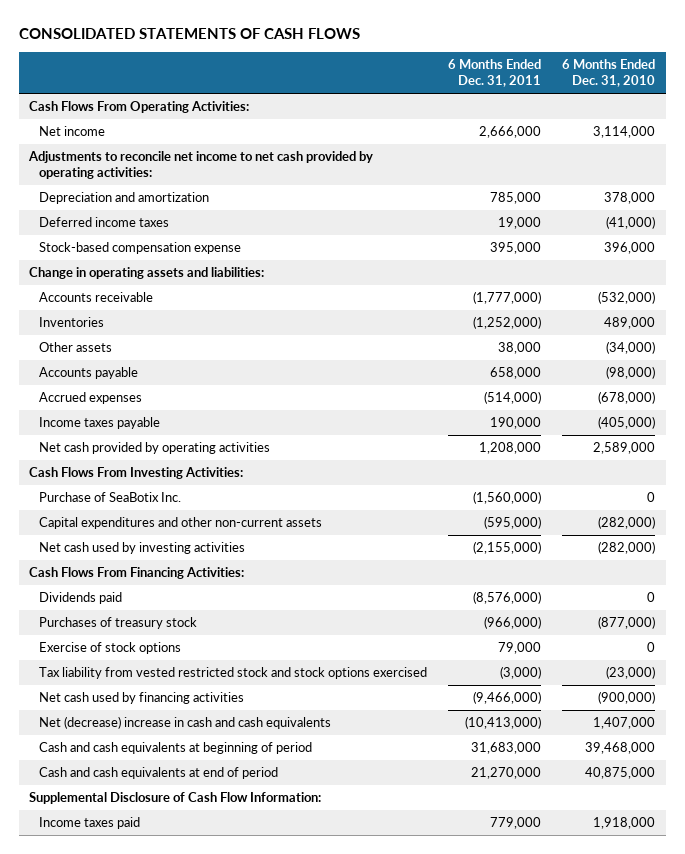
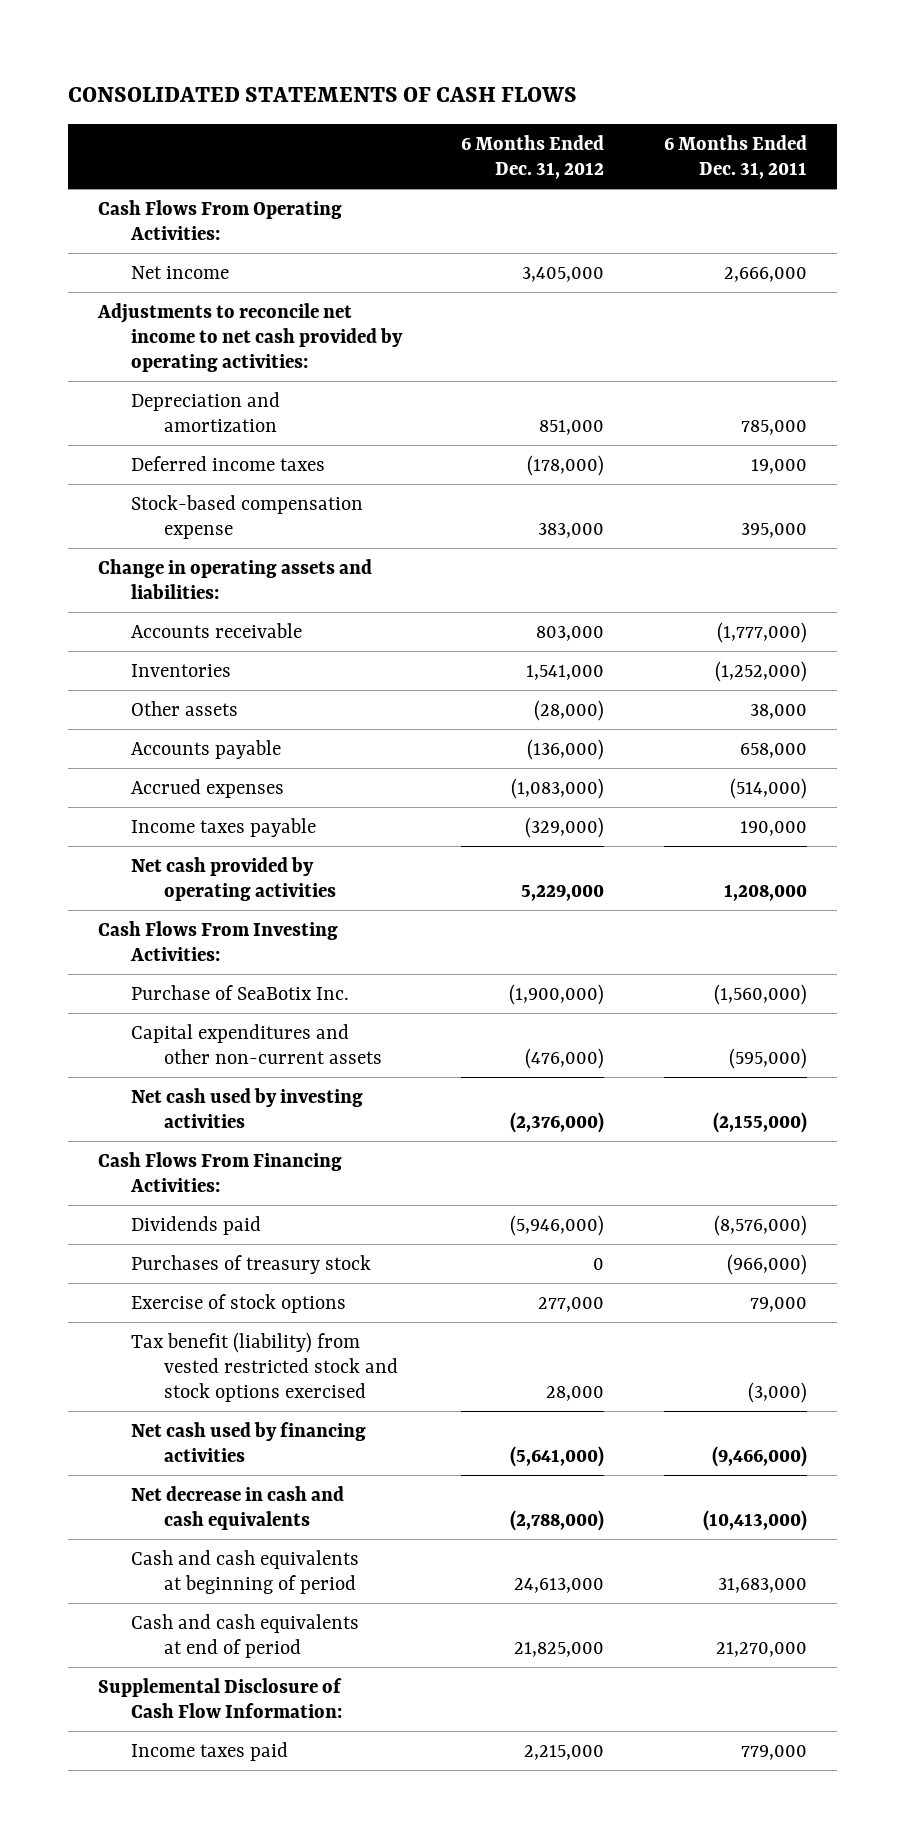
[562,59,656,88] 6 Months Ended Dec. 31, 2010 -> none
none -> [461,134,605,180] 6 Months Ended Dec. 31, 2012
[39,667,428,680] Tax liability from vested restricted stock and stock options exercised -> [130,1331,398,1403] Tax benefit (liability) from vested restricted stock and stock options exercised
[39,716,332,730] Net (decrease) increase in cash and cash equivalents -> [130,1485,344,1530] Net decrease in cash and cash equivalents

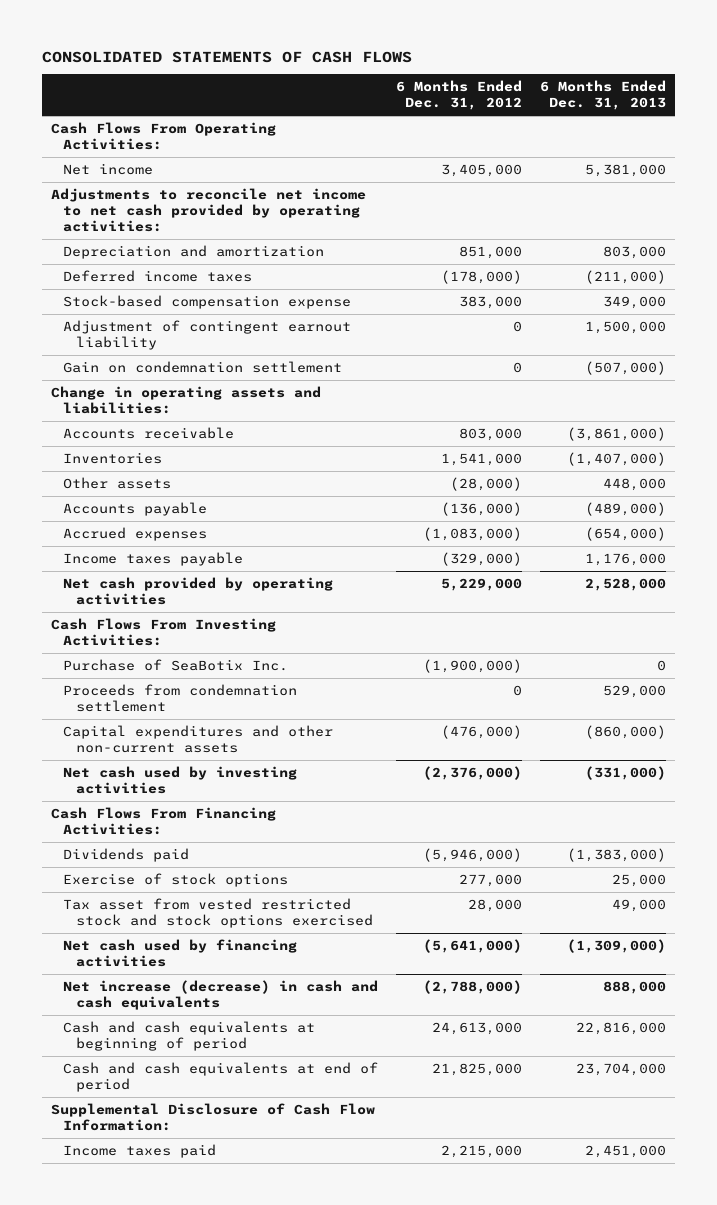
[664,134,808,180] 6 Months Ended Dec. 31, 2011 -> none
none -> [540,80,667,111] 6 Months Ended Dec. 31, 2013
none -> [63,319,352,350] Adjustment of contingent earnout liability
none -> [63,360,343,373] Gain on condemnation settlement
none -> [63,683,298,712] Proceeds from condemnation settlement
[130,1254,371,1274] Purchases of treasury stock -> none
[130,1331,398,1403] Tax benefit (liability) from vested restricted stock and stock options exercised -> [63,897,374,928] Tax asset from vested restricted stock and stock options exercised
[130,1485,344,1530] Net decrease in cash and cash equivalents -> [63,979,379,1010] Net increase (decrease) in cash and cash equivalents

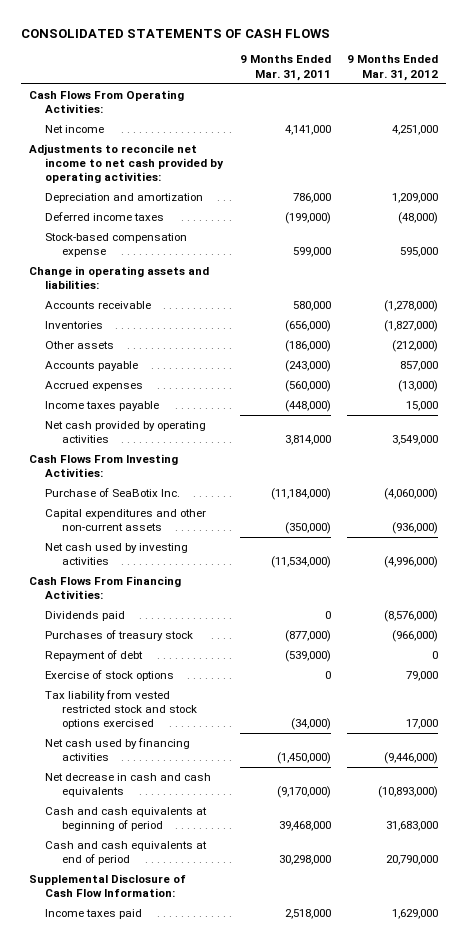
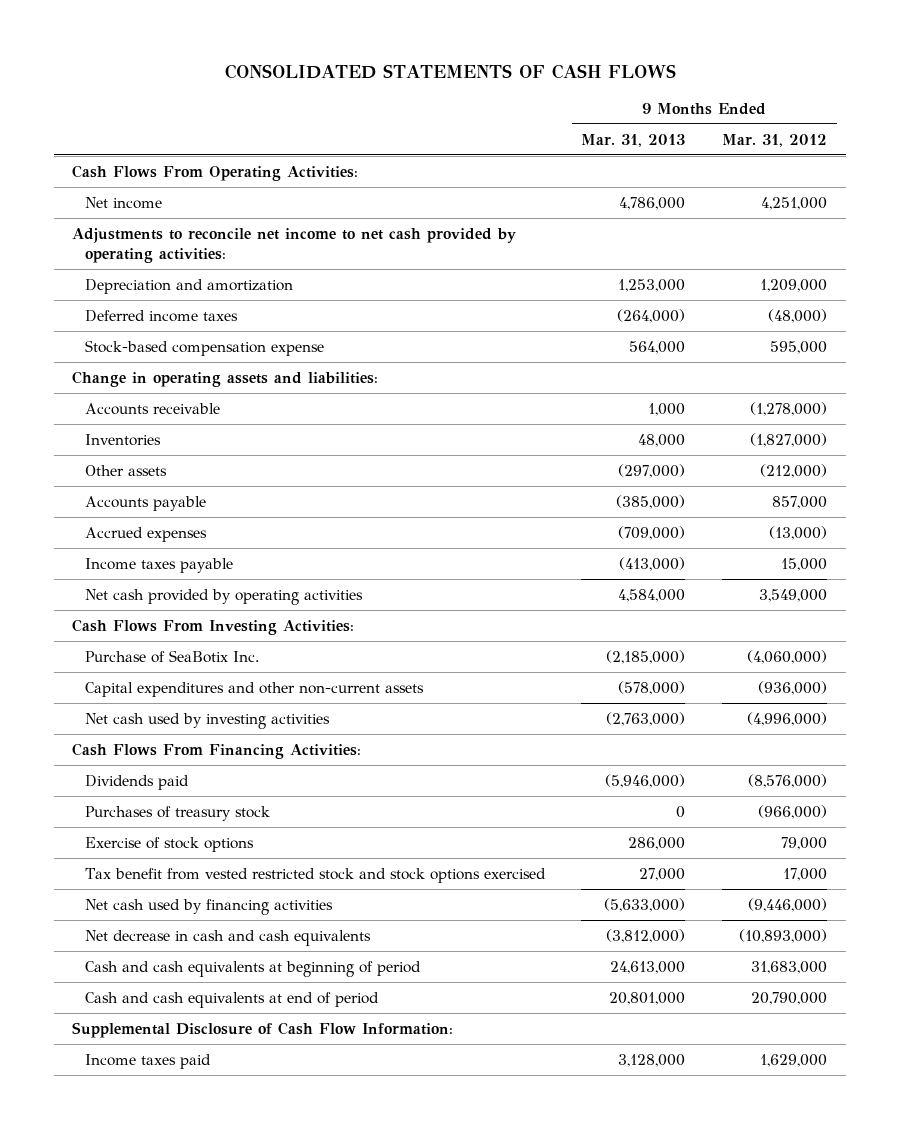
[239,55,331,81] 9 Months Ended Mar. 31, 2011 -> none
none -> [581,133,686,147] Mar. 31, 2013
[45,649,144,661] Repayment of debt -> none
[45,689,197,730] Tax liability from vested restricted stock and stock options exercised -> [84,867,546,883] Tax benefit from vested restricted stock and stock options exercised

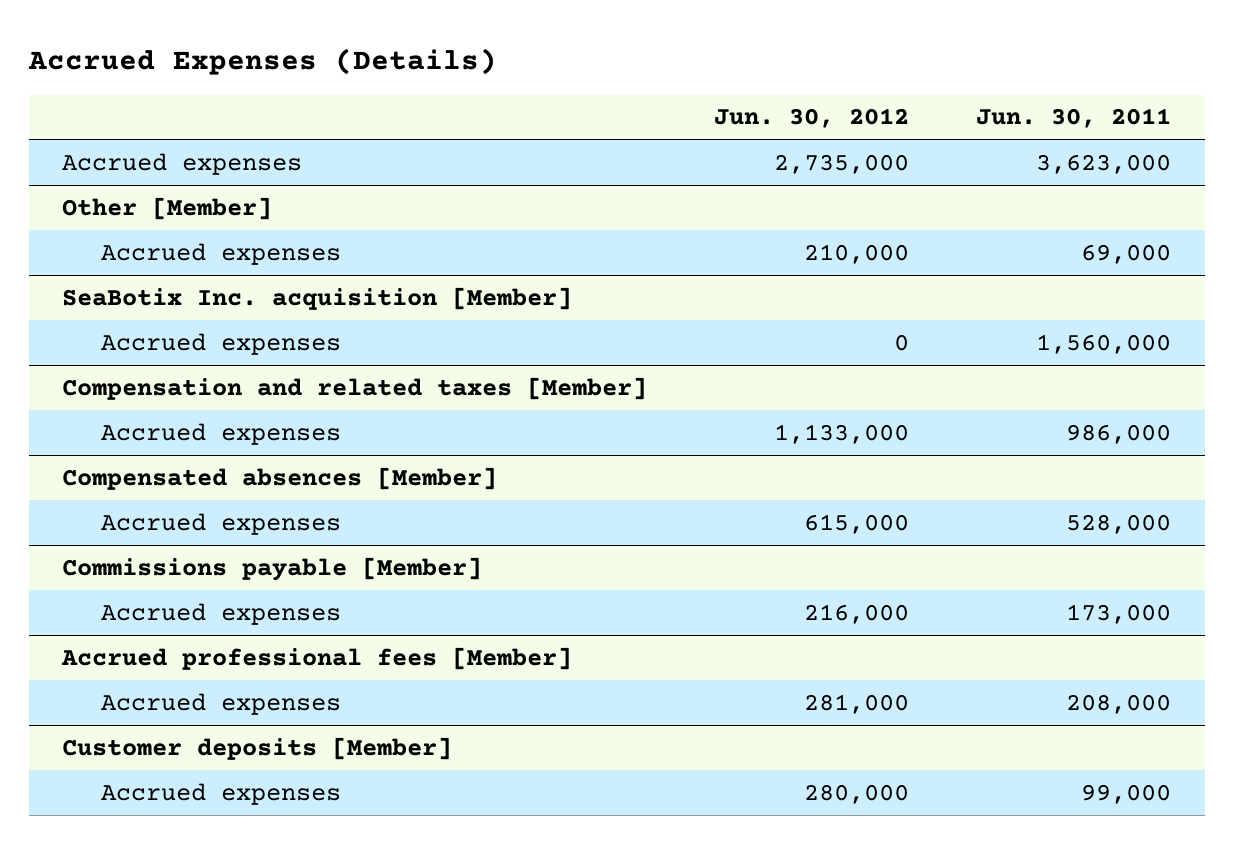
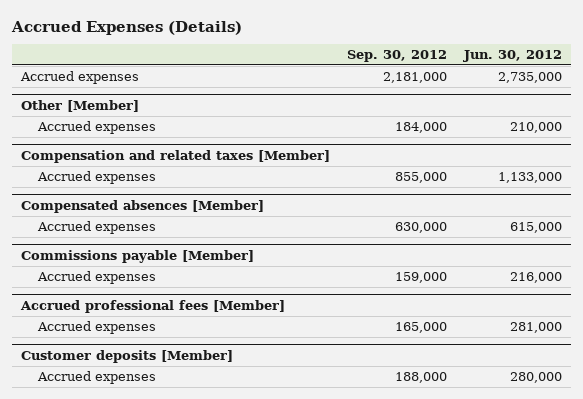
[976,108,1172,129] Jun. 30, 2011 -> none
none -> [347,50,448,63] Sep. 30, 2012
[62,286,573,310] SeaBotix Inc. acquisition [Member] -> none
[101,332,342,355] Accrued expenses -> none

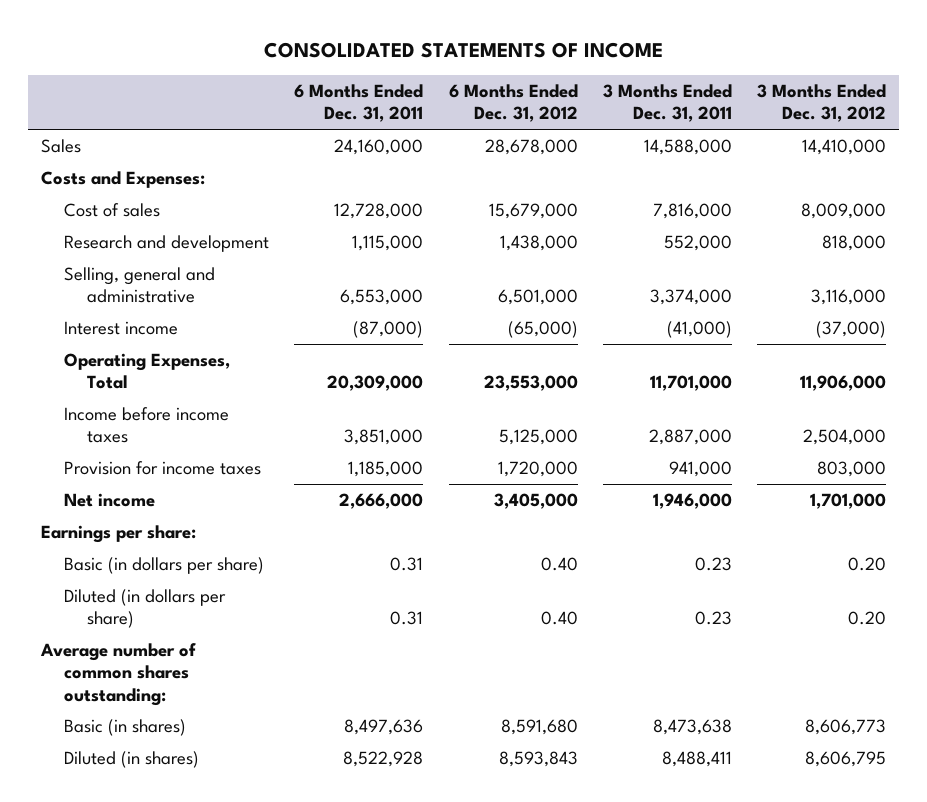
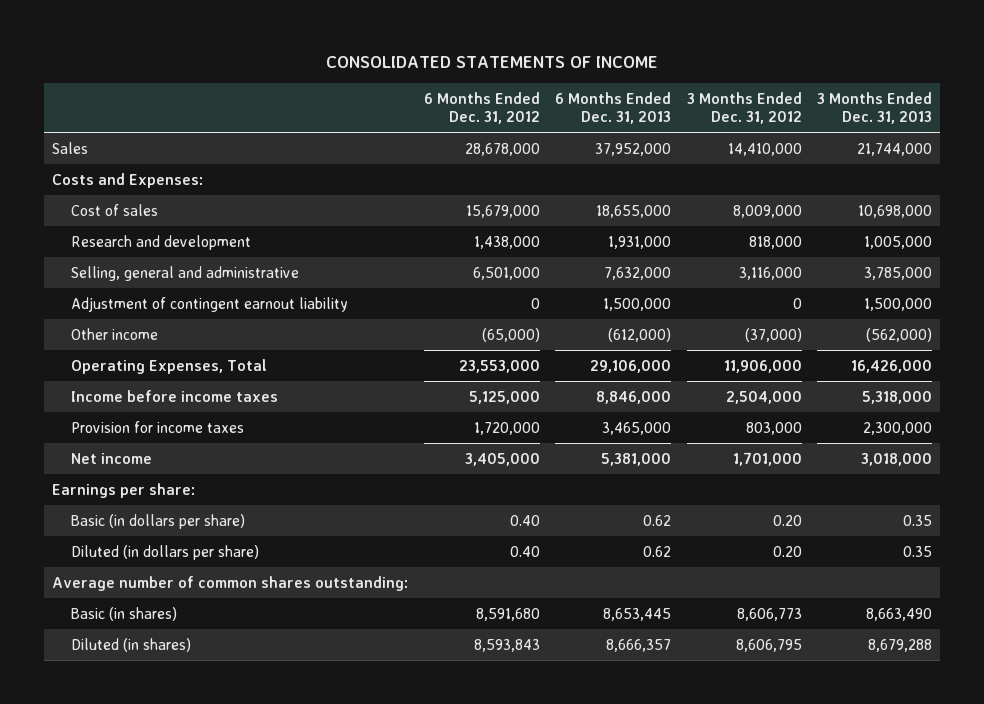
[294,84,424,123] 6 Months Ended Dec. 31, 2011 -> none
[602,84,732,123] 3 Months Ended Dec. 31, 2011 -> none
none -> [555,91,672,125] 6 Months Ended Dec. 31, 2013
none -> [817,91,933,125] 3 Months Ended Dec. 31, 2013
none -> [70,296,348,312] Adjustment of contingent earnout liability
[63,320,178,335] Interest income -> [70,327,158,340] Other income

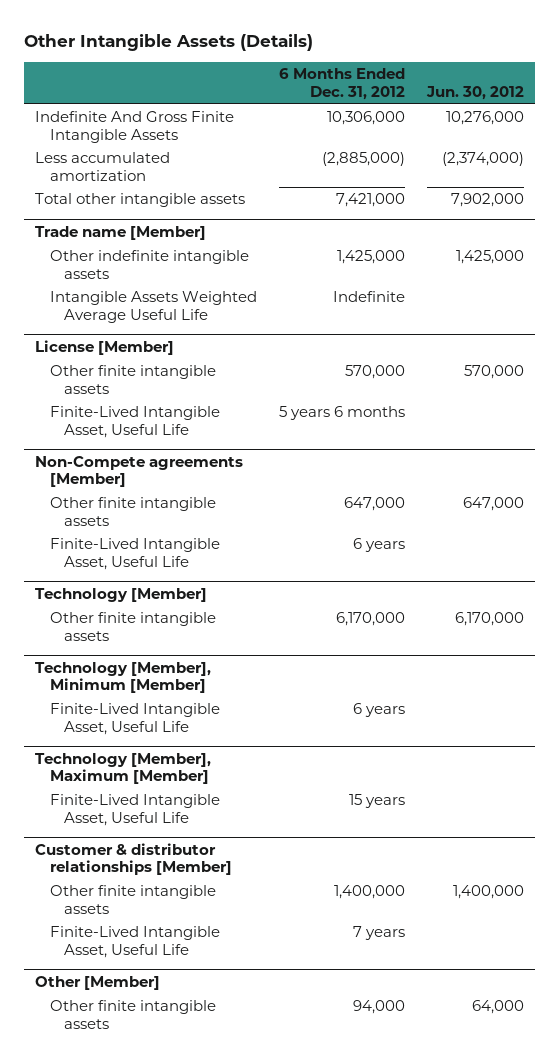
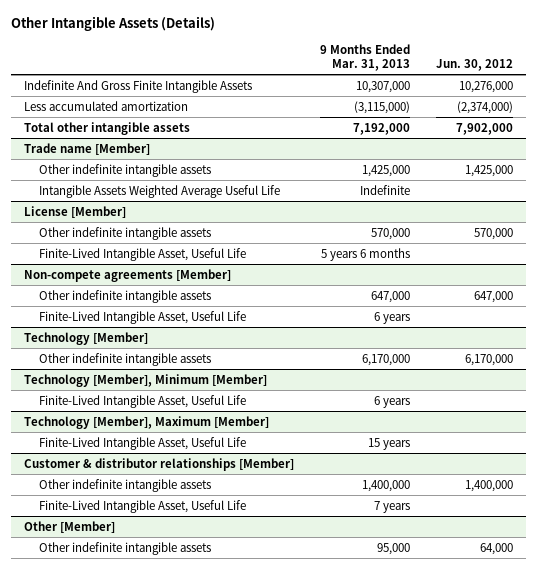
[278,68,405,100] 6 Months Ended Dec. 31, 2012 -> none
none -> [319,44,410,72] 9 Months Ended Mar. 31, 2013
[49,365,216,394] Other finite intangible assets -> [39,226,212,240] Other indefinite intangible assets
[35,455,244,488] Non-Compete agreements [Member] -> [23,268,231,282] Non-compete agreements [Member]
[49,497,216,526] Other finite intangible assets -> [39,289,212,303] Other indefinite intangible assets
[49,612,216,641] Other finite intangible assets -> [39,352,212,366] Other indefinite intangible assets
[49,885,216,914] Other finite intangible assets -> [39,478,212,492] Other indefinite intangible assets
[49,1000,216,1029] Other finite intangible assets -> [39,541,212,555] Other indefinite intangible assets

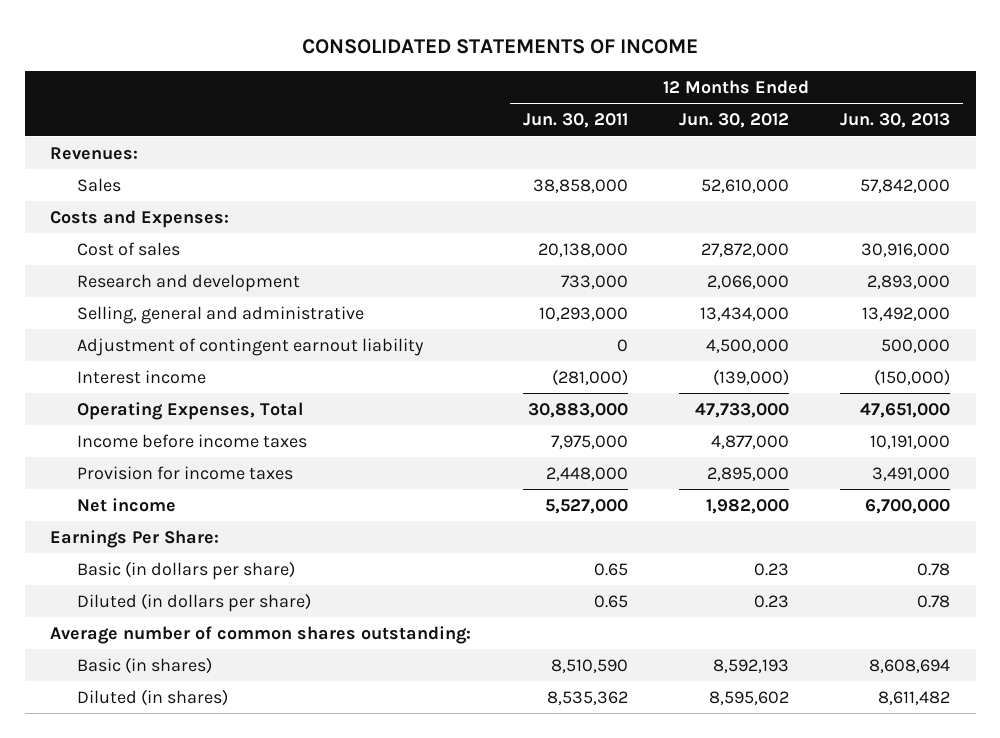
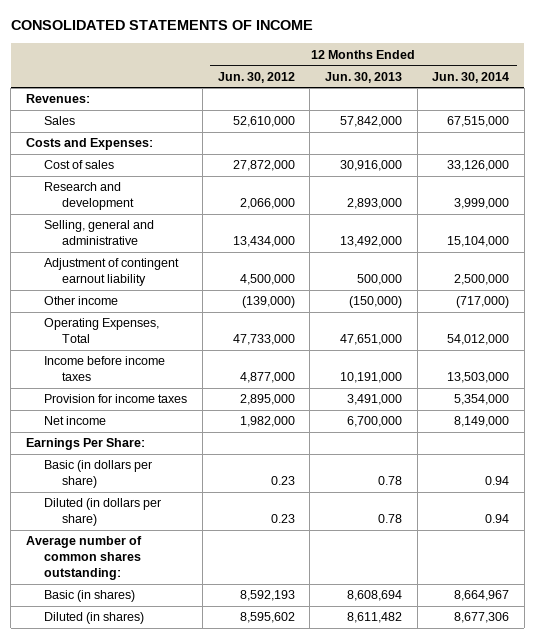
[522,113,628,129] Jun. 30, 2011 -> none
none -> [432,71,510,83] Jun. 30, 2014
[76,369,206,384] Interest income -> [44,296,119,306] Other income

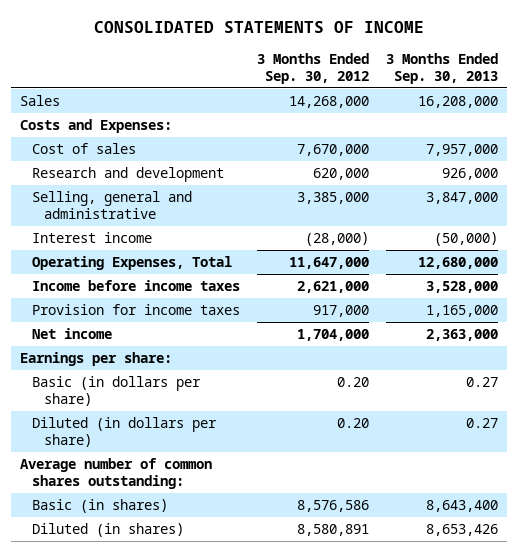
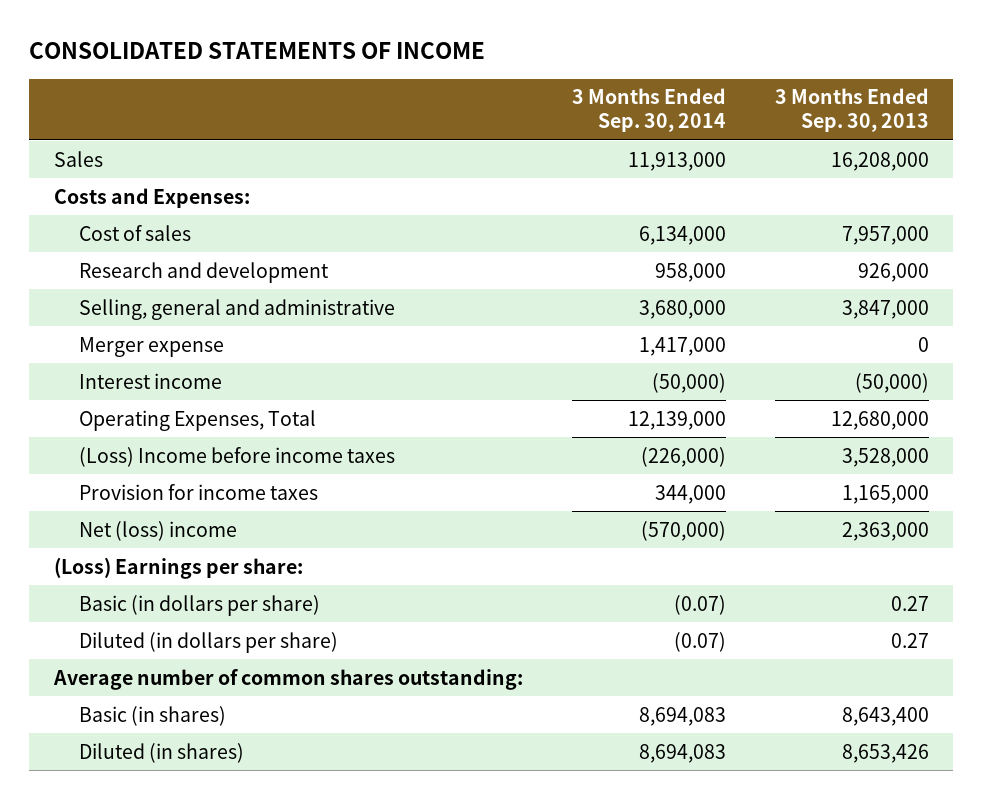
[256,52,369,84] 3 Months Ended Sep. 30, 2012 -> none
none -> [571,88,726,133] 3 Months Ended Sep. 30, 2014
none -> [78,336,224,357] Merger expense
[31,279,240,291] Income before income taxes -> [78,446,395,467] (Loss) Income before income taxes
[31,327,112,339] Net income -> [78,520,237,541] Net (loss) income
[19,351,172,366] Earnings per share: -> [53,556,303,579] (Loss) Earnings per share:

